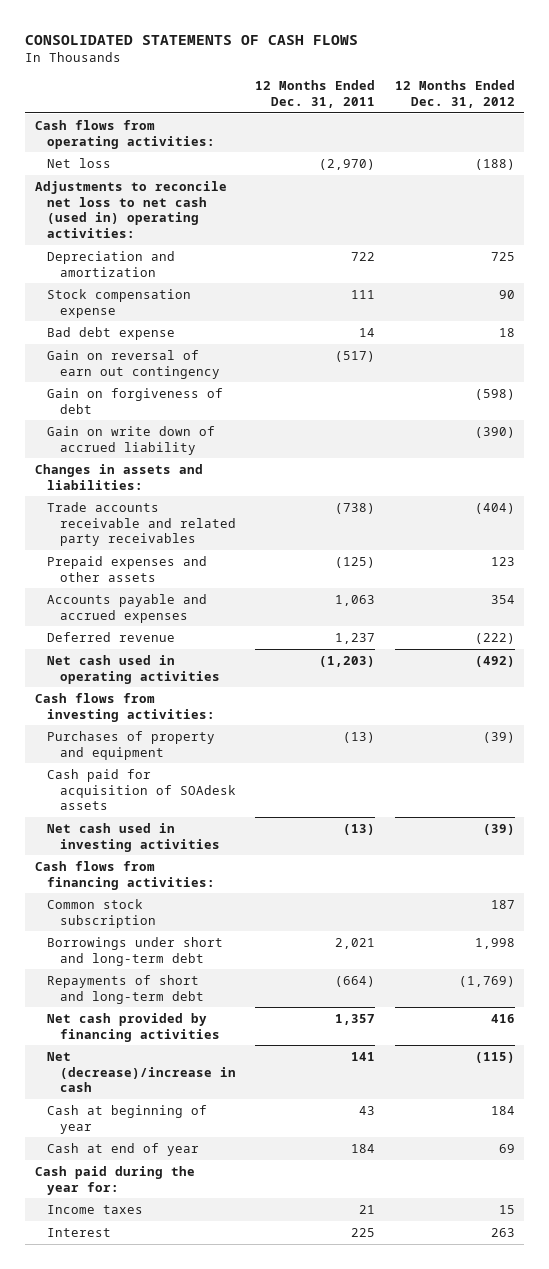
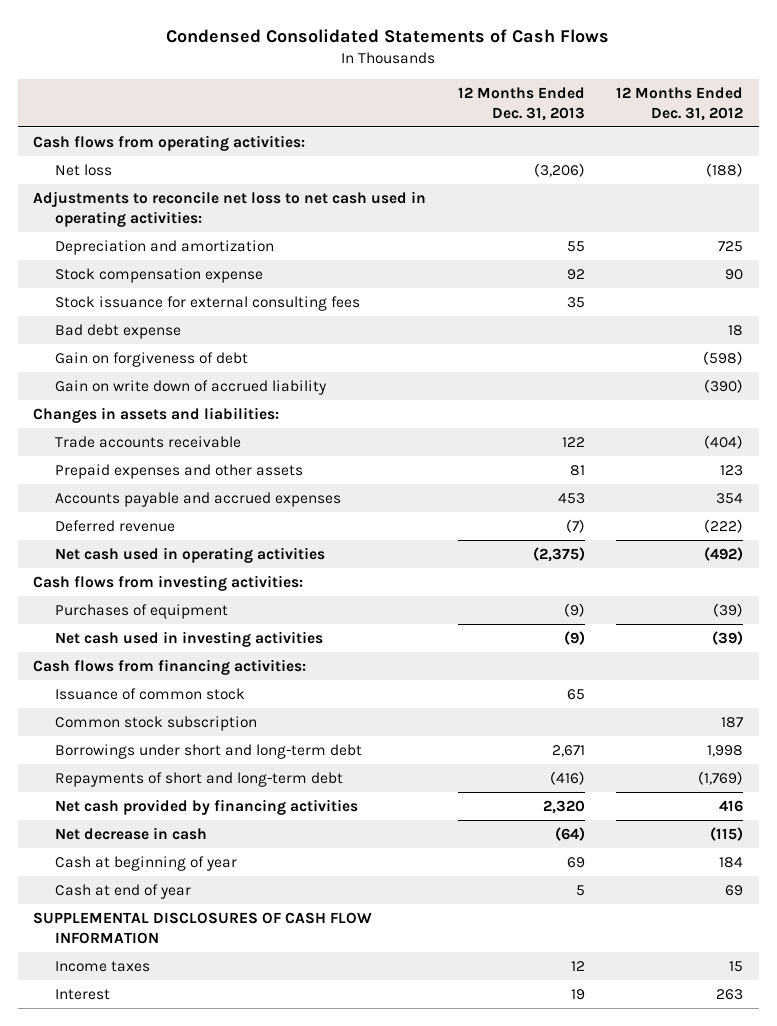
[25,34,359,45] CONSOLIDATED STATEMENTS OF CASH FLOWS -> [166,29,610,44] Condensed Consolidated Statements of Cash Flows
[255,80,376,108] 12 Months Ended Dec. 31, 2011 -> none
none -> [457,86,585,121] 12 Months Ended Dec. 31, 2013
[34,180,227,238] Adjustments to reconcile net loss to net cash (used in) operating activities: -> [33,190,427,227] Adjustments to reconcile net loss to net cash used in operating activities:
none -> [54,295,360,311] Stock issuance for external consulting fees
[47,349,220,379] Gain on reversal of earn out contingency -> none
[47,501,236,547] Trade accounts receivable and related party receivables -> [54,435,241,448] Trade accounts receivable
[47,768,236,811] Cash paid for acquisition of SOAdesk assets -> none
[47,730,216,760] Purchases of property and equipment -> [54,603,228,619] Purchases of equipment
none -> [54,687,245,700] Issuance of common stock
[47,1051,236,1093] Net (decrease)/increase in cash -> [54,826,207,840] Net decrease in cash
[34,1165,195,1195] Cash paid during the year for: -> [33,911,373,944] SUPPLEMENTAL DISCLOSURES OF CASH FLOW INFORMATION

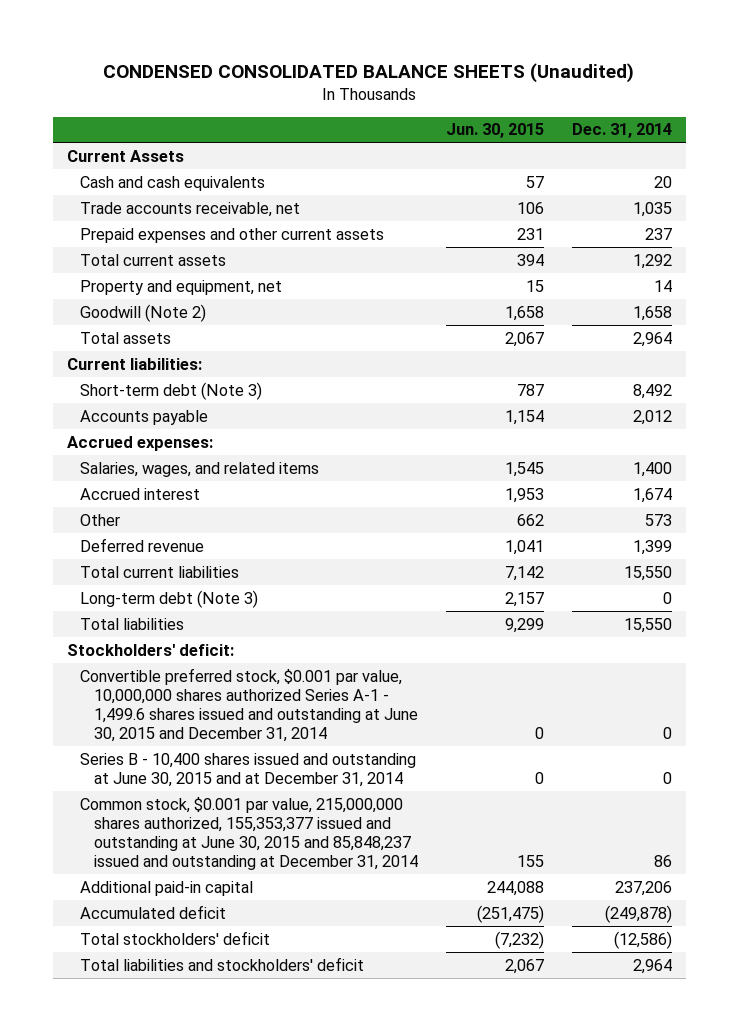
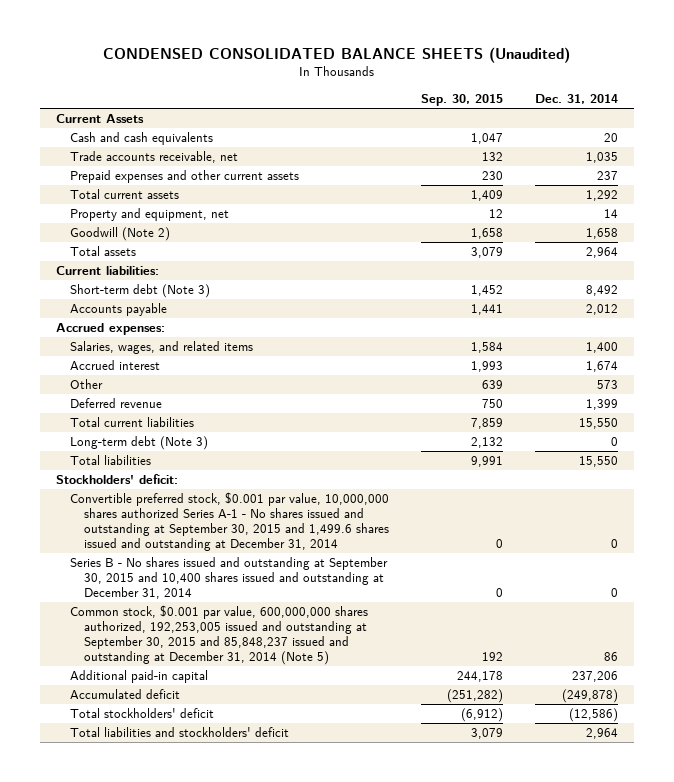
[446,123,545,139] Jun. 30, 2015 -> none
none -> [420,93,503,106] Sep. 30, 2015
[80,667,419,743] Convertible preferred stock, $0.001 par value, 10,000,000 shares authorized Series A-1 - 1,499.6 shares issued and outstanding at June 30, 2015 and December 31, 2014 -> [69,491,389,552] Convertible preferred stock, $0.001 par value, 10,000,000 shares authorized Series A-1 - No shares issued and outstanding at September 30, 2015 and 1,499.6 shares issued and outstanding at December 31, 2014
[80,752,417,787] Series B - 10,400 shares issued and outstanding at June 30, 2015 and at December 31, 2014 -> [69,556,388,600] Series B - No shares issued and outstanding at September 30, 2015 and 10,400 shares issued and outstanding at December 31, 2014
[80,796,419,871] Common stock, $0.001 par value, 215,000,000 shares authorized, 155,353,377 issued and outstanding at June 30, 2015 and 85,848,237 issued and outstanding at December 31, 2014 -> [69,604,368,666] Common stock, $0.001 par value, 600,000,000 shares authorized, 192,253,005 issued and outstanding at September 30, 2015 and 85,848,237 issued and outstanding at December 31, 2014 (Note 5)

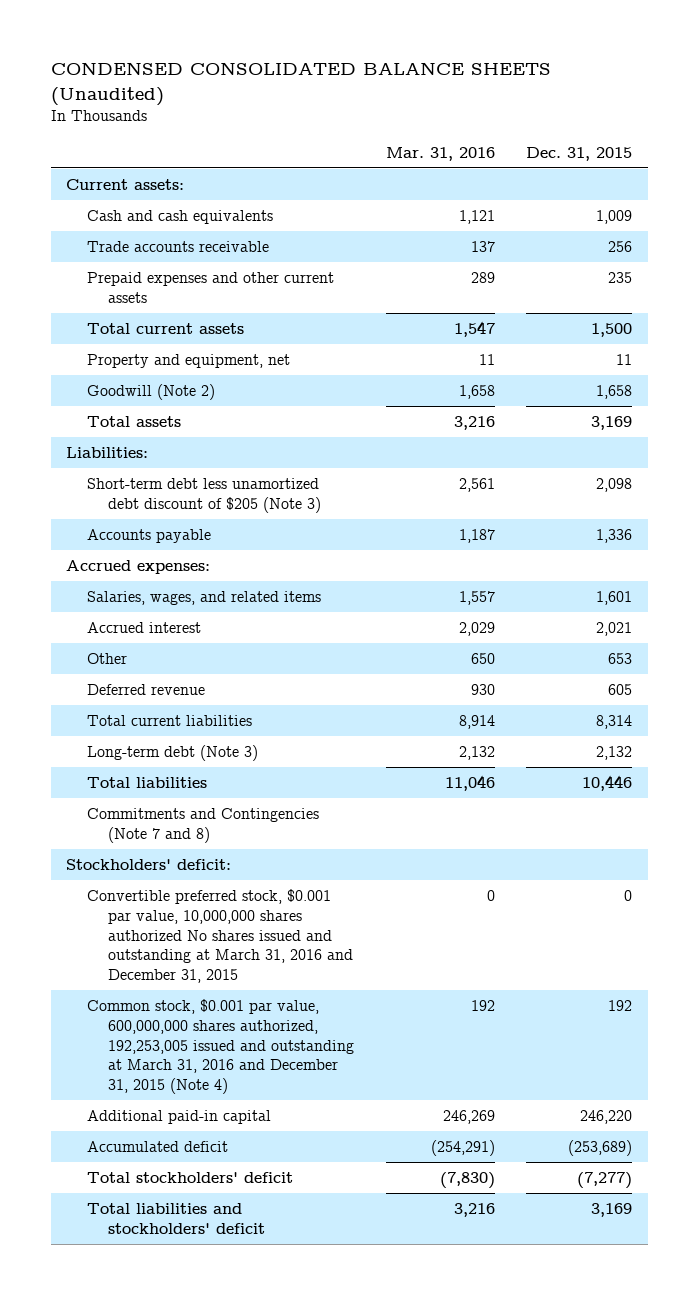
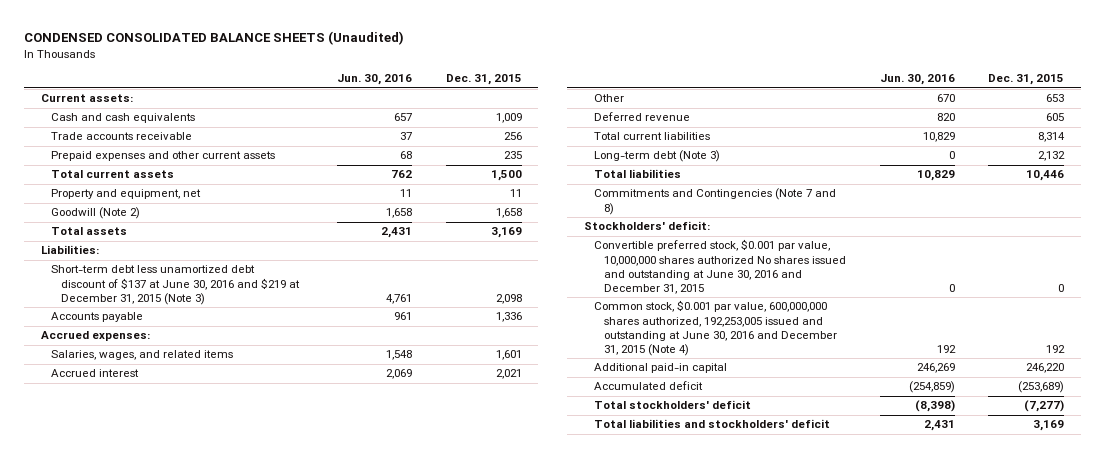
[385,146,495,161] Mar. 31, 2016 -> none
none -> [336,74,412,86] Jun. 30, 2016
[87,477,322,513] Short-term debt less unamortized debt discount of $205 (Note 3) -> [51,265,301,305] Short-term debt less unamortized debt discount of $137 at June 30, 2016 and $219 at December 31, 2015 (Note 3)
[87,888,354,984] Convertible preferred stock, $0.001 par value, 10,000,000 shares authorized No shares issued and outstanding at March 31, 2016 and December 31, 2015 -> [594,239,847,294] Convertible preferred stock, $0.001 par value, 10,000,000 shares authorized No shares issued and outstanding at June 30, 2016 and December 31, 2015
[87,998,355,1095] Common stock, $0.001 par value, 600,000,000 shares authorized, 192,253,005 issued and outstanding at March 31, 2016 and December 31, 2015 (Note 4) -> [594,300,838,356] Common stock, $0.001 par value, 600,000,000 shares authorized, 192,253,005 issued and outstanding at June 30, 2016 and December 31, 2015 (Note 4)

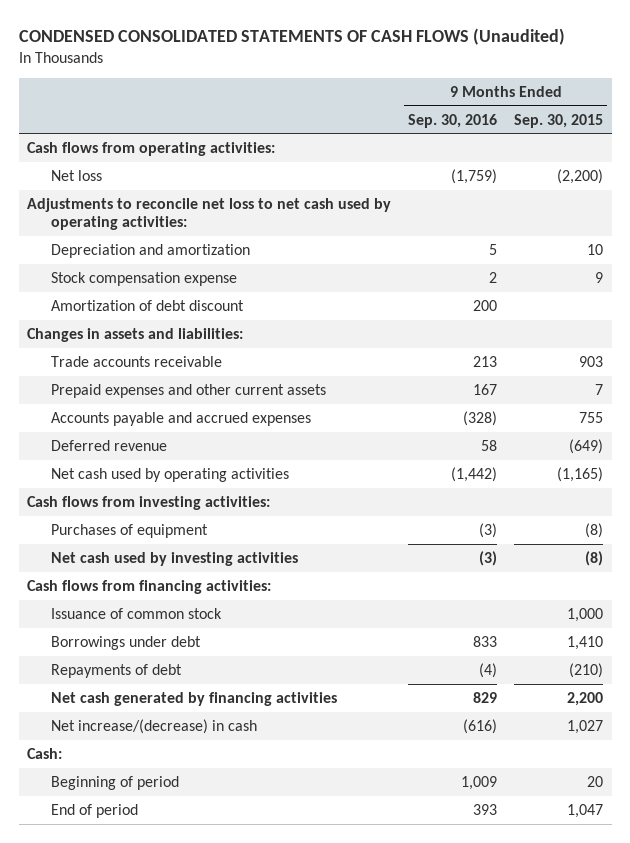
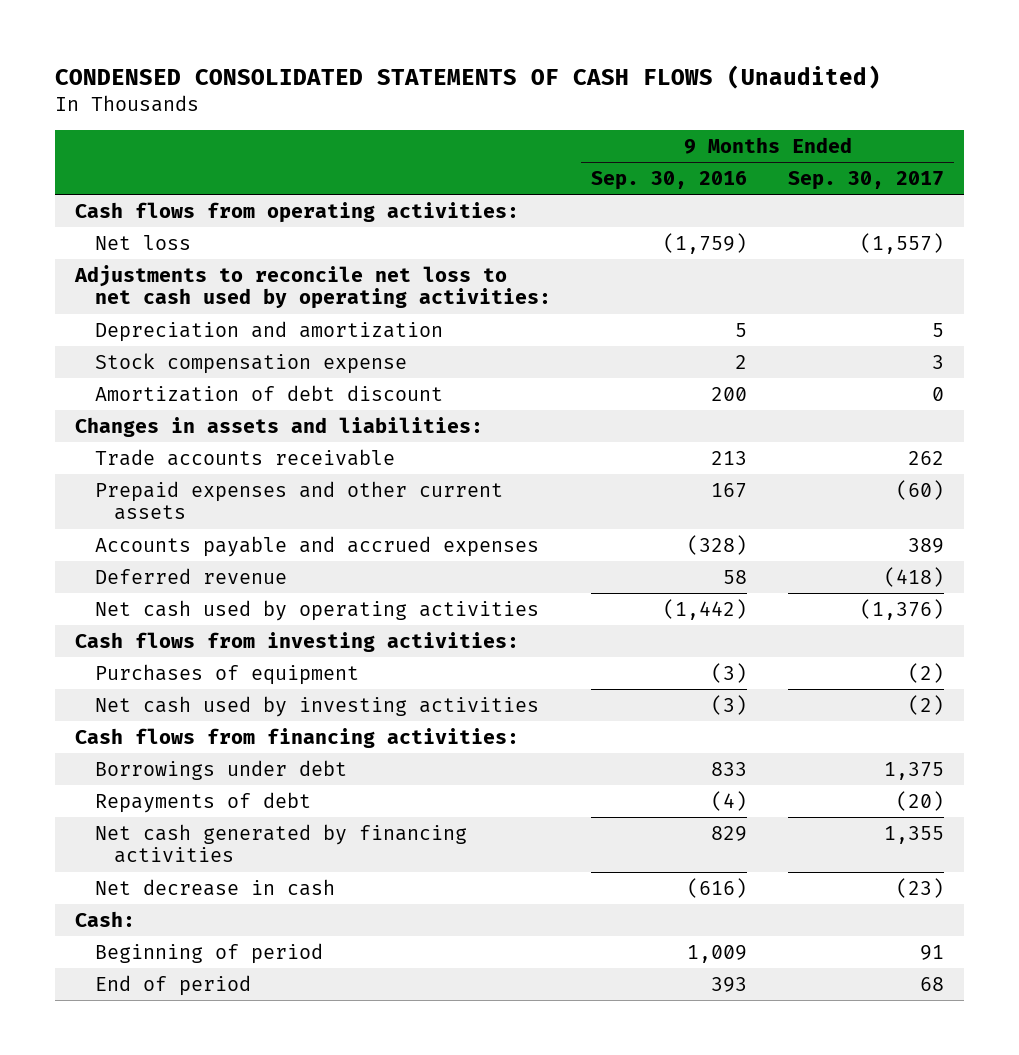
[514,113,604,128] Sep. 30, 2015 -> none
none -> [787,170,944,190] Sep. 30, 2017
[51,607,223,619] Issuance of common stock -> none
[51,718,258,734] Net increase/(decrease) in cash -> [94,878,335,896] Net decrease in cash

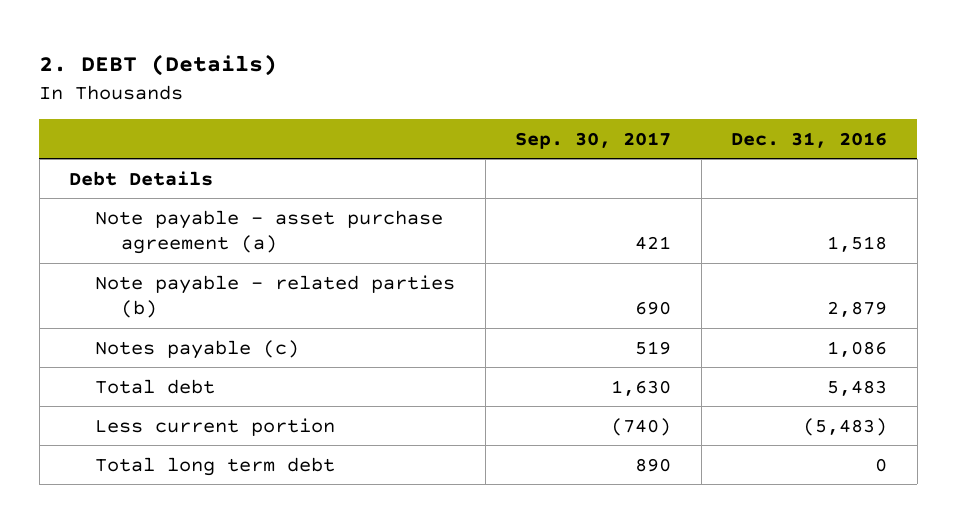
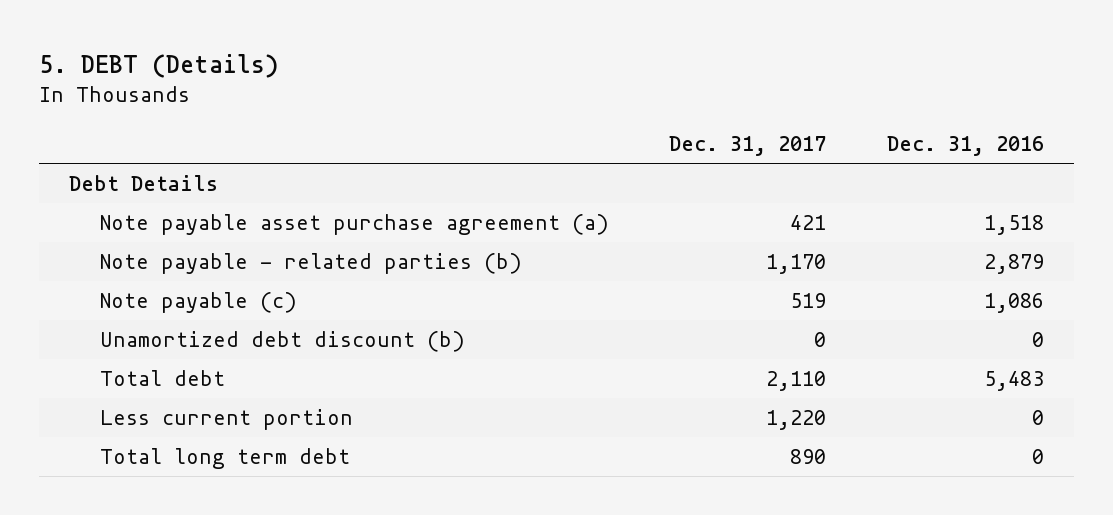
[39,53,278,76] 2. DEBT (Details) -> [39,53,280,78] 5. DEBT (Details)
[515,131,672,149] Sep. 30, 2017 -> none
none -> [669,136,827,157] Dec. 31, 2017
[95,209,444,255] Note payable - asset purchase agreement (a) -> [99,214,609,236] Note payable asset purchase agreement (a)
[95,339,300,359] Notes payable (c) -> [99,292,297,314] Note payable (c)
none -> [99,331,465,353] Unamortized debt discount (b)
[803,417,888,436] (5,483) -> [1031,410,1044,426] 0

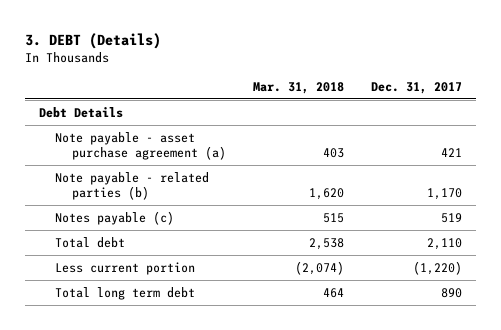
[39,53,280,78] 5. DEBT (Details) -> [24,32,161,49] 3. DEBT (Details)
[886,136,1044,157] Dec. 31, 2016 -> none
none -> [252,81,344,94] Mar. 31, 2018
[99,214,609,236] Note payable asset purchase agreement (a) -> [55,131,226,161] Note payable - asset purchase agreement (a)
[99,331,465,353] Unamortized debt discount (b) -> none
[99,292,297,314] Note payable (c) -> [55,210,175,225] Notes payable (c)
[766,410,827,431] 1,220 -> [413,260,463,275] (1,220)

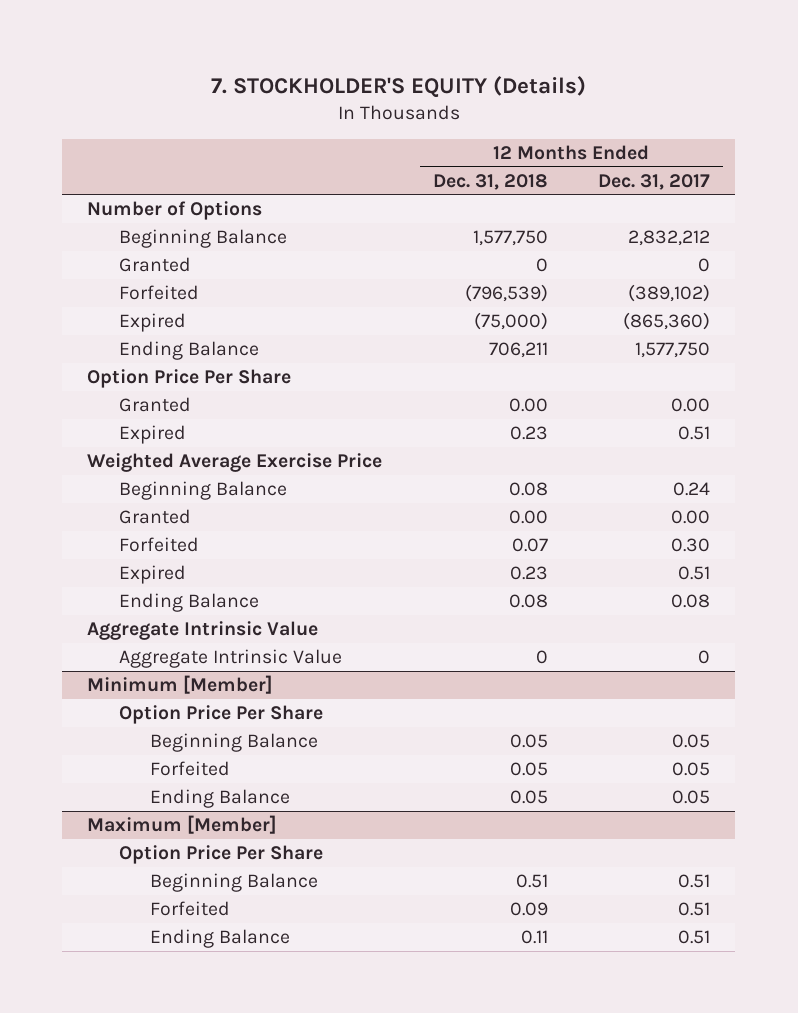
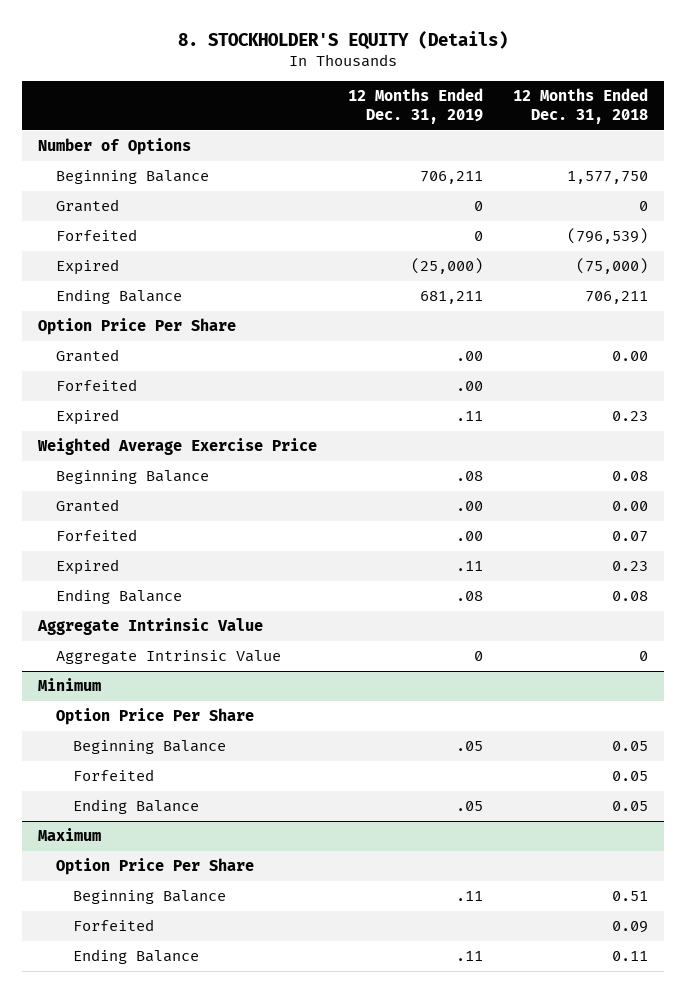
[210,75,586,98] 7. STOCKHOLDER'S EQUITY (Details) -> [178,30,509,49] 8. STOCKHOLDER'S EQUITY (Details)
[598,173,711,190] Dec. 31, 2017 -> none
none -> [347,88,483,125] 12 Months Ended Dec. 31, 2019
none -> [55,379,137,392] Forfeited
[87,675,274,695] Minimum [Member] -> [37,678,101,692] Minimum
[87,815,278,835] Maximum [Member] -> [37,828,101,842] Maximum

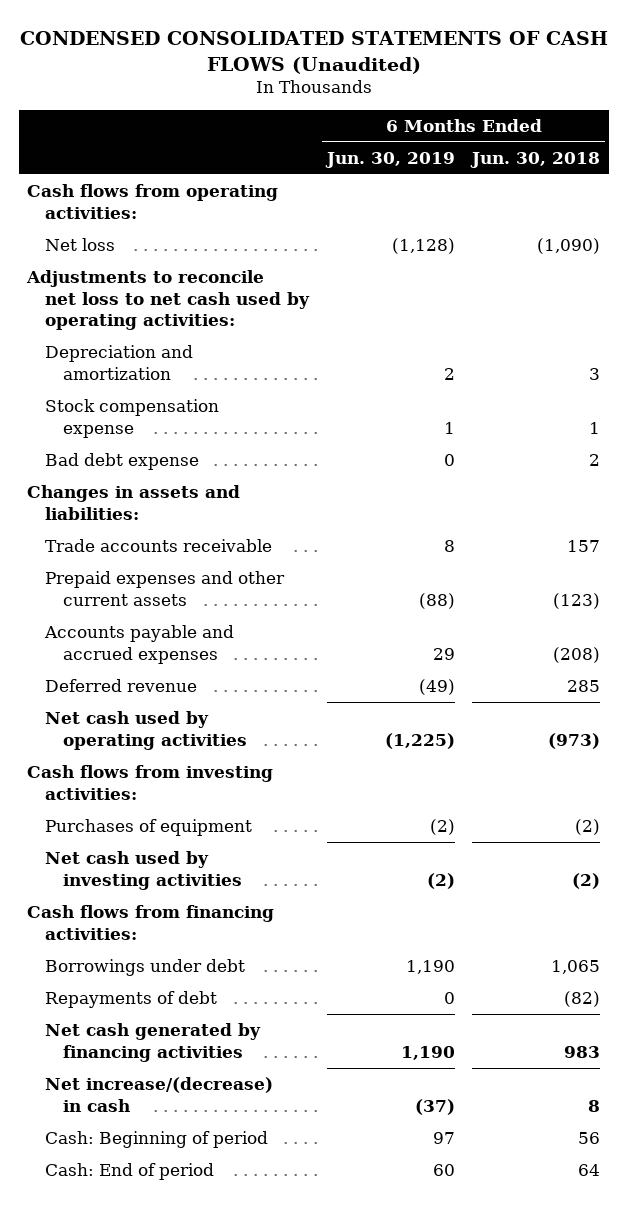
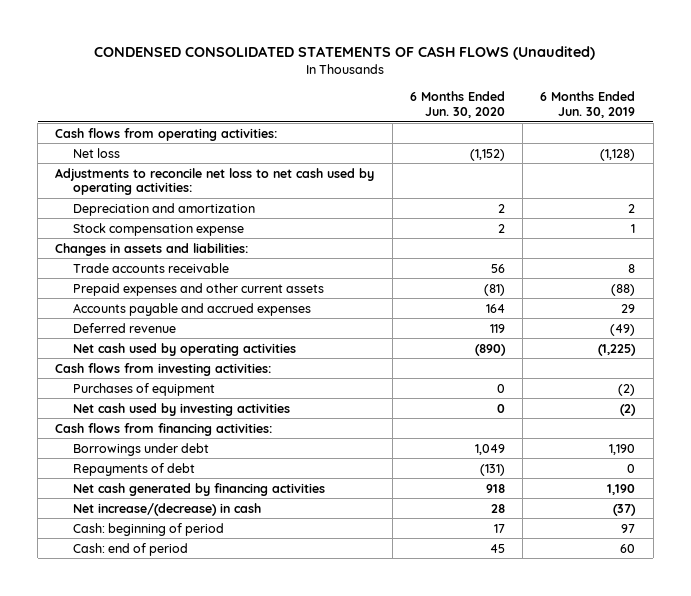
[470,151,601,168] Jun. 30, 2018 -> none
none -> [409,91,505,119] 6 Months Ended Jun. 30, 2020
[45,453,200,471] Bad debt expense -> none
[45,1131,269,1149] Cash: Beginning of period -> [72,522,224,536] Cash: beginning of period
[45,1163,215,1181] Cash: End of period -> [72,542,188,556] Cash: end of period

